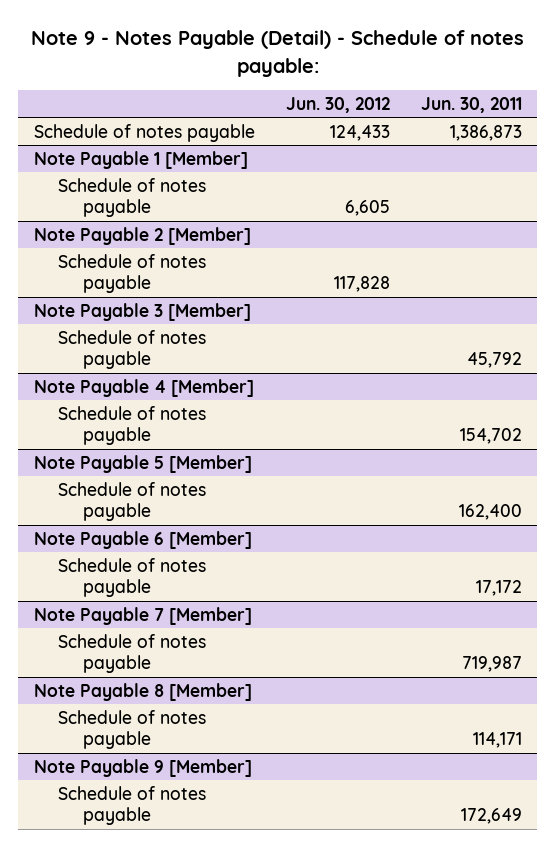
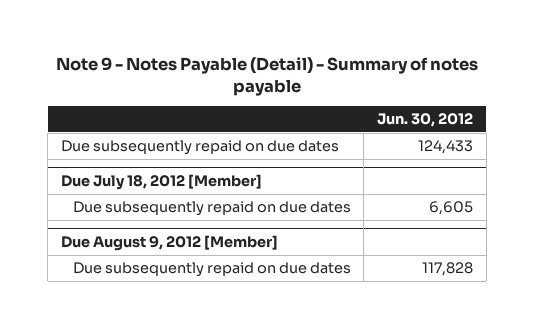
[30,30,524,77] Note 9 - Notes Payable (Detail) - Schedule of notes payable: -> [55,56,478,96] Note 9 - Notes Payable (Detail) - Summary of notes payable
[420,96,522,113] Jun. 30, 2011 -> none
[33,150,248,169] Note Payable 1 [Member] -> none
[58,177,207,218] Schedule of notes payable -> none
[33,226,251,245] Note Payable 2 [Member] -> none
[58,253,207,294] Schedule of notes payable -> none
[33,302,251,321] Note Payable 3 [Member] -> none
[58,329,207,370] Schedule of notes payable -> none
[33,378,254,397] Note Payable 4 [Member] -> none
[58,405,207,446] Schedule of notes payable -> none
[33,454,252,473] Note Payable 5 [Member] -> none
[58,481,207,522] Schedule of notes payable -> none
[33,530,252,549] Note Payable 6 [Member] -> none
[58,557,207,598] Schedule of notes payable -> none
[33,606,252,625] Note Payable 7 [Member] -> none
[58,633,207,674] Schedule of notes payable -> none
[33,682,252,701] Note Payable 8 [Member] -> none
[58,709,207,750] Schedule of notes payable -> none
[33,758,252,777] Note Payable 9 [Member] -> none
[58,785,207,826] Schedule of notes payable -> none
[33,123,255,142] Schedule of notes payable -> [60,140,339,156] Due subsequently repaid on due dates
none -> [60,174,262,191] Due July 18, 2012 [Member]
none -> [72,201,351,217] Due subsequently repaid on due dates
none -> [60,235,278,252] Due August 9, 2012 [Member]
none -> [72,262,351,278] Due subsequently repaid on due dates

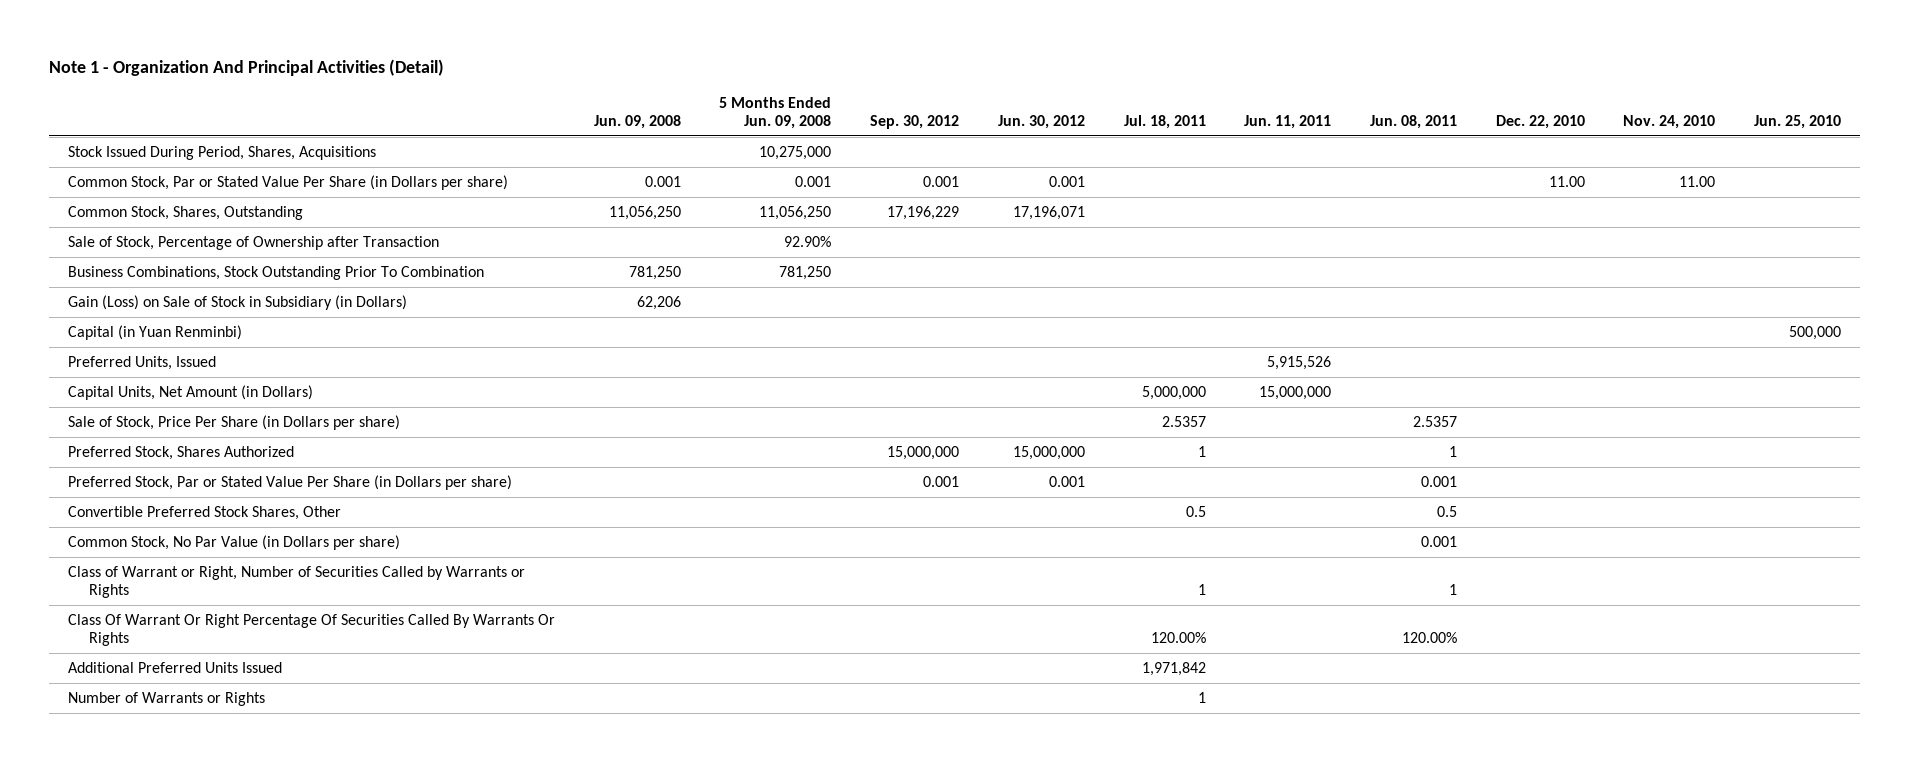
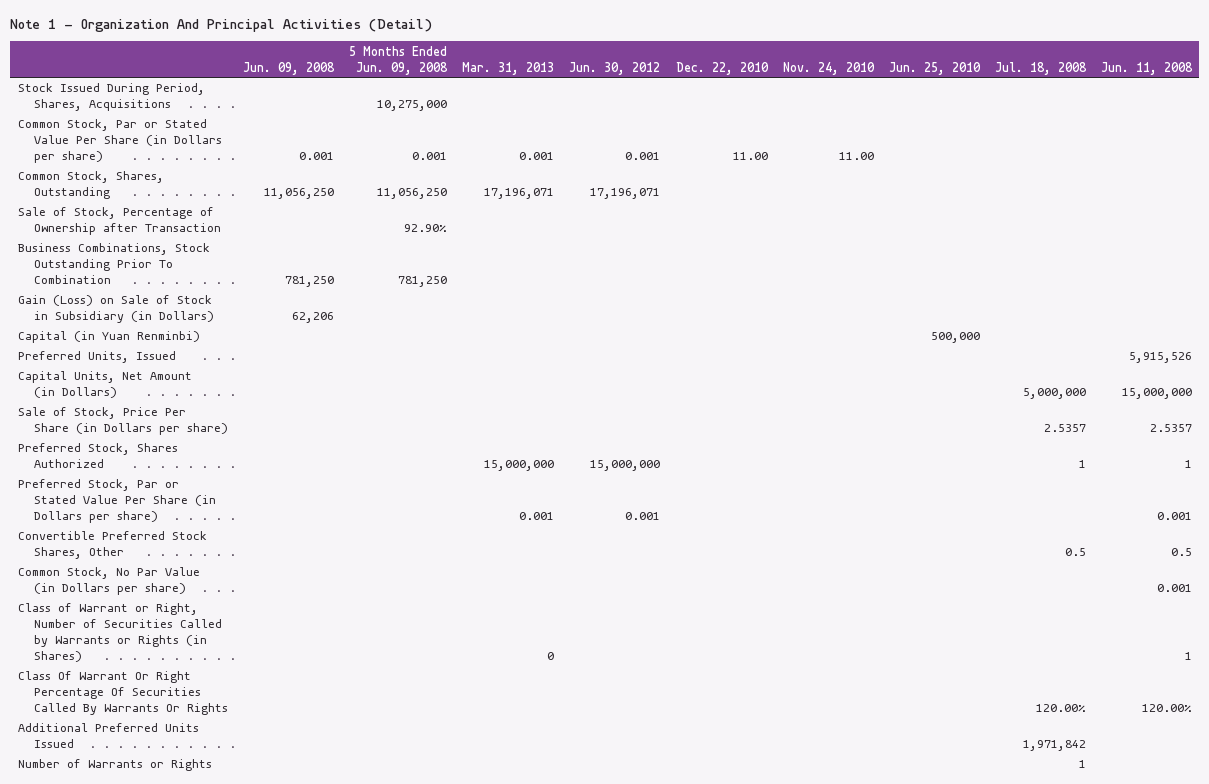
[870,114,960,129] Sep. 30, 2012 -> none
[1123,114,1206,129] Jul. 18, 2011 -> none
[1244,114,1332,129] Jun. 11, 2011 -> none
[1369,114,1457,129] Jun. 08, 2011 -> none
none -> [462,61,555,75] Mar. 31, 2013
none -> [994,61,1087,75] Jul. 18, 2008
none -> [1100,61,1193,75] Jun. 11, 2008
[68,565,526,598] Class of Warrant or Right, Number of Securities Called by Warrants or Rights -> [17,603,223,662] Class of Warrant or Right, Number of Securities Called by Warrants or Rights (in Shares)

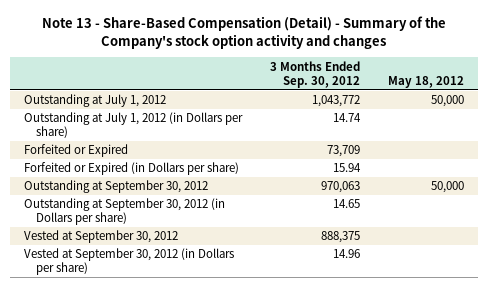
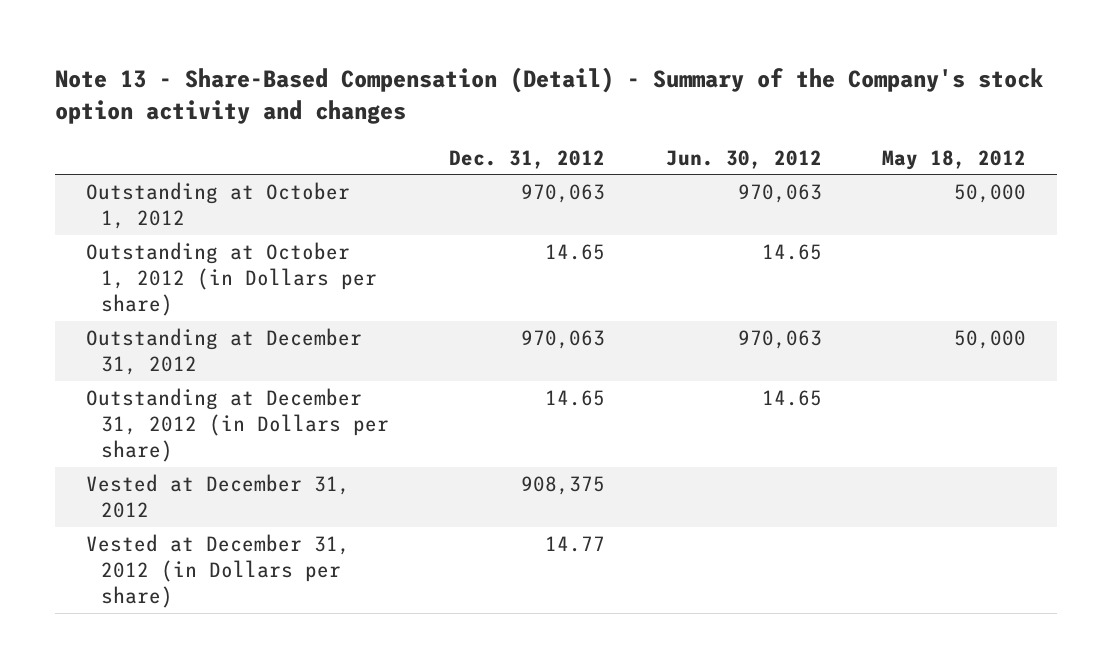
[270,60,361,88] 3 Months Ended Sep. 30, 2012 -> none
none -> [449,149,606,169] Dec. 31, 2012
none -> [665,149,822,169] Jun. 30, 2012
[24,144,129,158] Forfeited or Expired -> none
[24,162,240,176] Forfeited or Expired (in Dollars per share) -> none
[24,94,167,108] Outstanding at July 1, 2012 -> [85,182,350,230] Outstanding at October 1, 2012
[24,112,244,139] Outstanding at July 1, 2012 (in Dollars per share) -> [85,242,377,316] Outstanding at October 1, 2012 (in Dollars per share)
[24,180,209,194] Outstanding at September 30, 2012 -> [85,328,362,376] Outstanding at December 31, 2012
[24,198,226,226] Outstanding at September 30, 2012 (in Dollars per share) -> [85,388,389,462] Outstanding at December 31, 2012 (in Dollars per share)
[24,230,179,244] Vested at September 30, 2012 -> [85,474,350,519] Vested at December 31, 2012
[24,248,235,276] Vested at September 30, 2012 (in Dollars per share) -> [85,534,350,608] Vested at December 31, 2012 (in Dollars per share)

